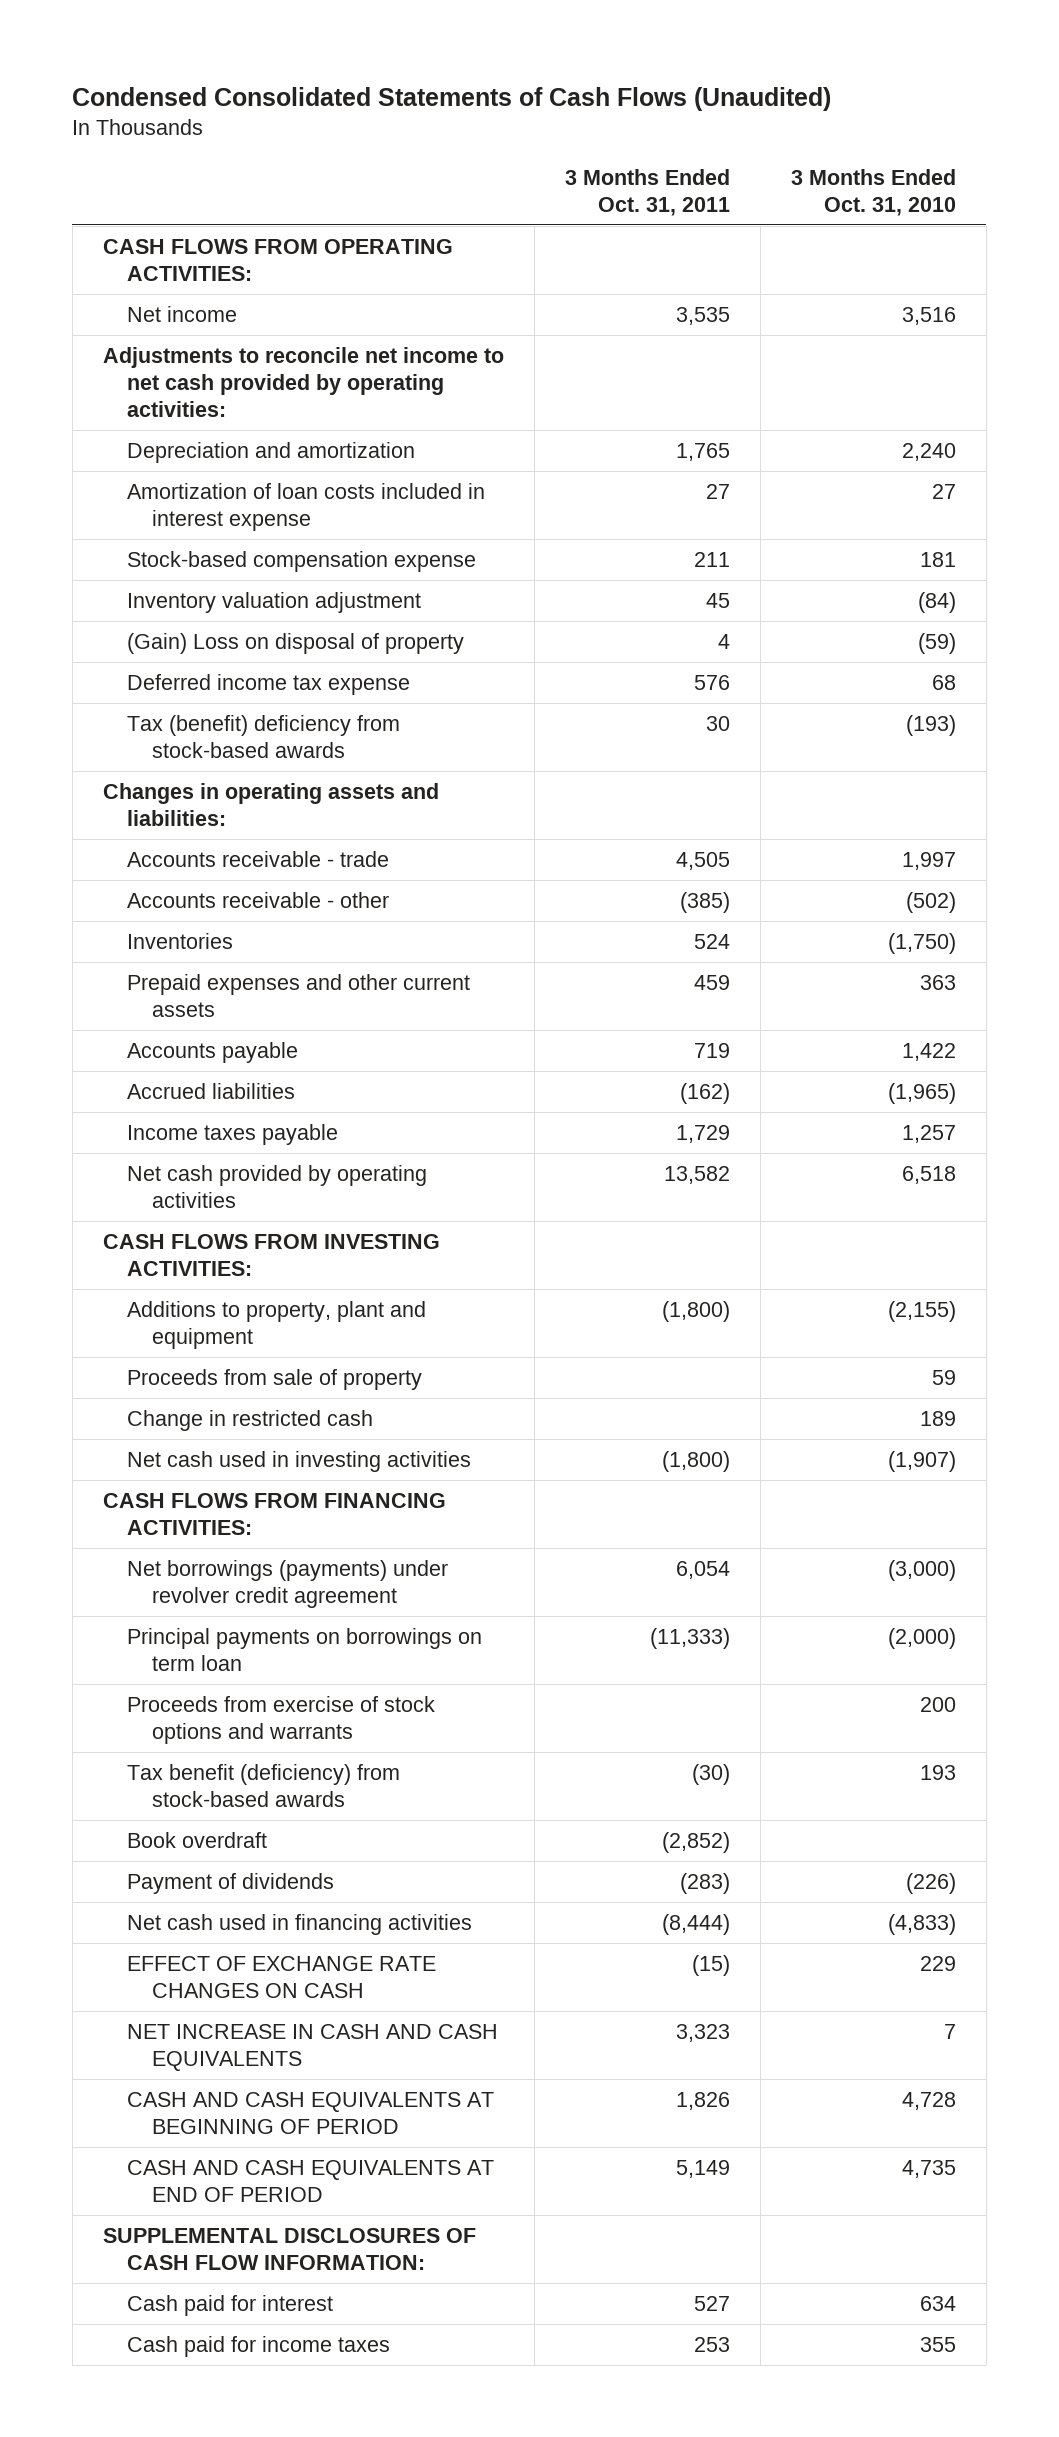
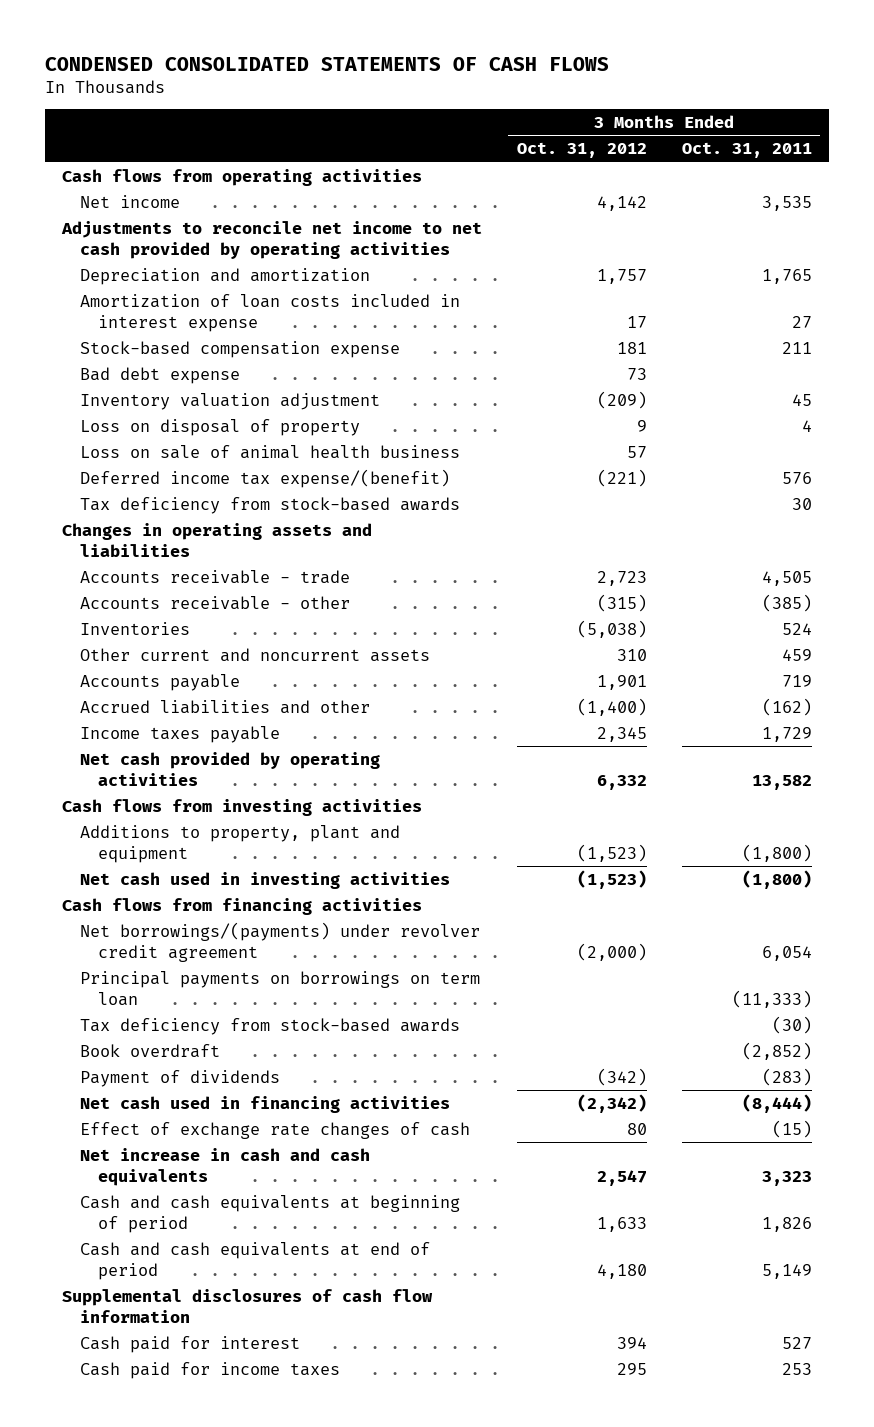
[72,86,832,111] Condensed Consolidated Statements of Cash Flows (Unaudited) -> [45,56,610,71] CONDENSED CONSOLIDATED STATEMENTS OF CASH FLOWS
[790,168,956,216] 3 Months Ended Oct. 31, 2010 -> none
none -> [517,142,648,159] Oct. 31, 2012
[102,238,453,281] CASH FLOWS FROM OPERATING ACTIVITIES: -> [62,168,423,186] Cash flows from operating activities
[102,346,504,417] Adjustments to reconcile net income to net cash provided by operating activities: -> [61,220,483,259] Adjustments to reconcile net income to net cash provided by operating activities
none -> [80,366,241,384] Bad debt expense
[127,632,465,654] (Gain) Loss on disposal of property -> [80,418,361,436] Loss on disposal of property
none -> [80,444,461,459] Loss on sale of animal health business
[127,673,411,695] Deferred income tax expense -> [80,468,451,488] Deferred income tax expense/(benefit)
[127,714,401,758] Tax (benefit) deficiency from stock-based awards -> [80,496,461,514] Tax deficiency from stock-based awards
[102,782,439,826] Changes in operating assets and liabilities: -> [62,522,373,557] Changes in operating assets and liabilities
[127,973,471,1017] Prepaid expenses and other current assets -> [80,647,431,662] Other current and noncurrent assets
[127,1082,296,1099] Accrued liabilities -> [80,699,371,714] Accrued liabilities and other
[102,1233,440,1276] CASH FLOWS FROM INVESTING ACTIVITIES: -> [62,798,423,816] Cash flows from investing activities
[127,1368,423,1390] Proceeds from sale of property -> none
[127,1409,374,1431] Change in restricted cash -> none
[102,1492,446,1535] CASH FLOWS FROM FINANCING ACTIVITIES: -> [62,897,423,915] Cash flows from financing activities
[127,1559,449,1608] Net borrowings (payments) under revolver credit agreement -> [80,921,481,962] Net borrowings/(payments) under revolver credit agreement
[127,1695,436,1744] Proceeds from exercise of stock options and warrants -> none
[127,1763,401,1807] Tax benefit (deficiency) from stock-based awards -> [80,1017,461,1035] Tax deficiency from stock-based awards
[127,1955,437,1998] EFFECT OF EXCHANGE RATE CHANGES ON CASH -> [80,1121,471,1139] Effect of exchange rate changes of cash
[127,2023,499,2071] NET INCREASE IN CASH AND CASH EQUIVALENTS -> [80,1147,371,1186] Net increase in cash and cash equivalents
[127,2091,495,2134] CASH AND CASH EQUIVALENTS AT BEGINNING OF PERIOD -> [80,1194,461,1233] Cash and cash equivalents at beginning of period
[127,2159,495,2202] CASH AND CASH EQUIVALENTS AT END OF PERIOD -> [80,1241,431,1280] Cash and cash equivalents at end of period
[102,2227,476,2270] SUPPLEMENTAL DISCLOSURES OF CASH FLOW INFORMATION: -> [62,1288,434,1323] Supplemental disclosures of cash flow information

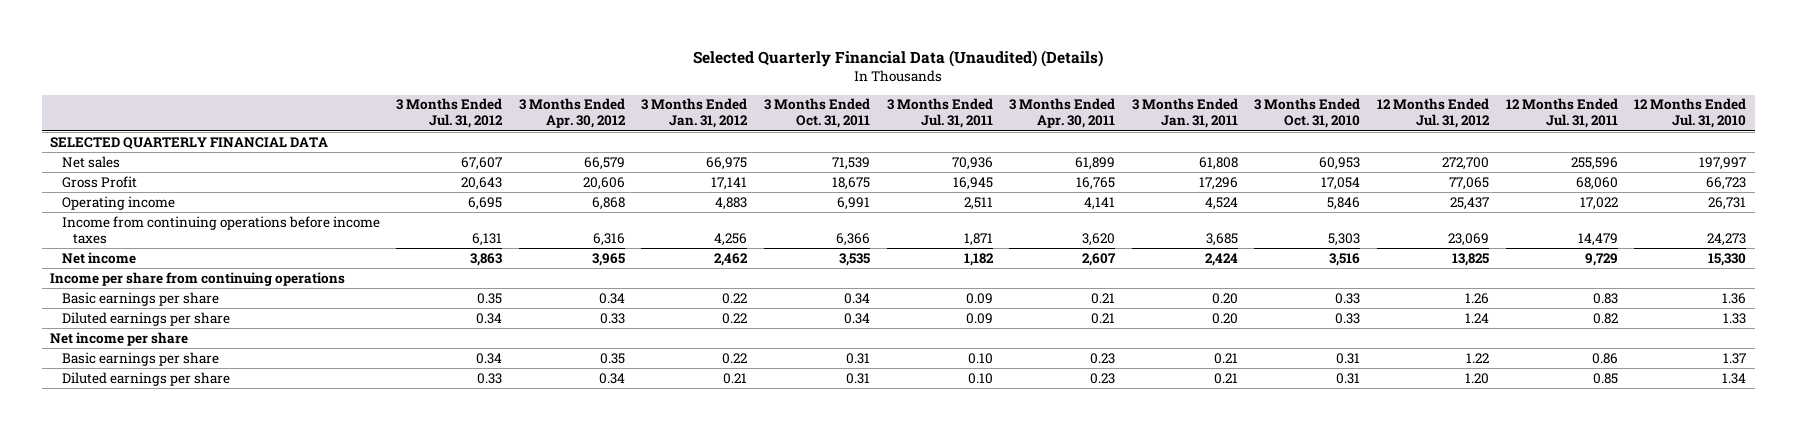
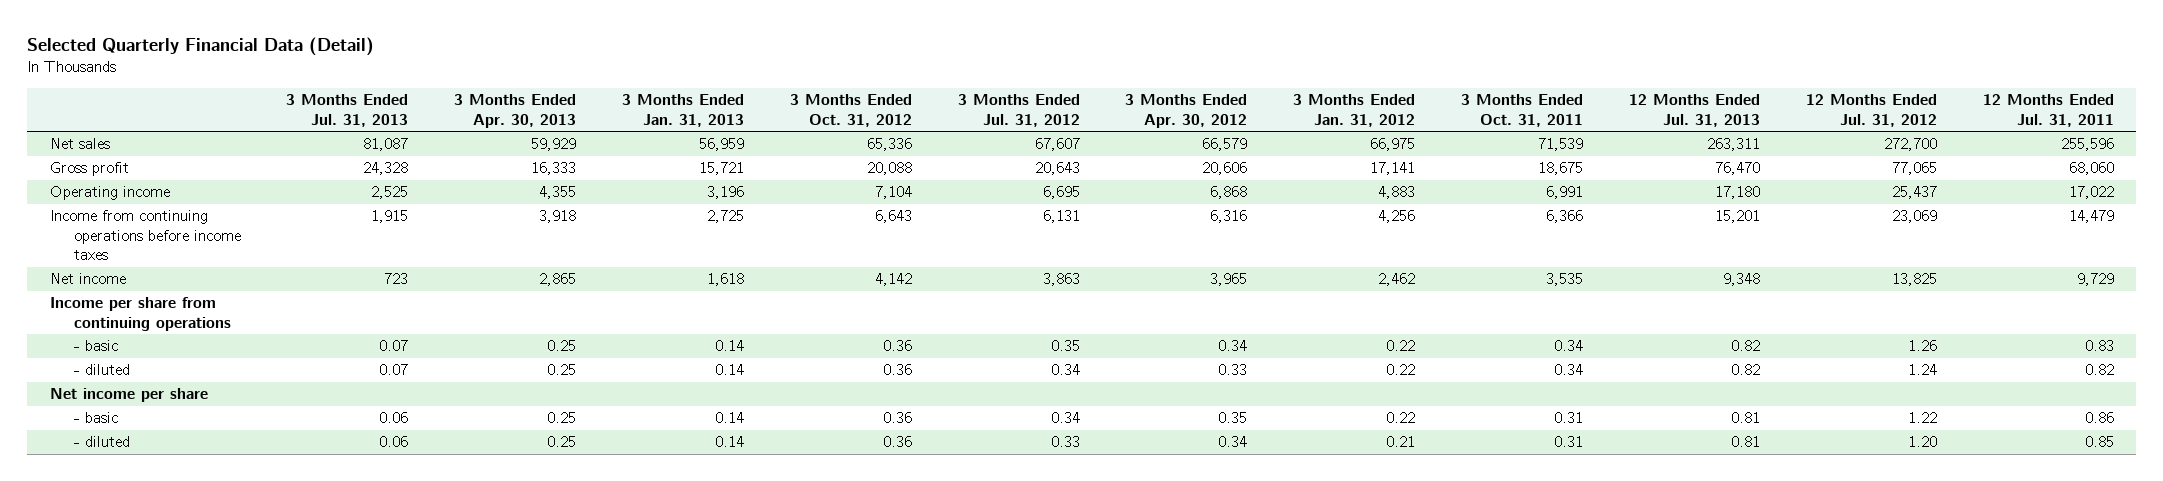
[693,50,1104,68] Selected Quarterly Financial Data (Unaudited) (Details) -> [26,37,374,57] Selected Quarterly Financial Data (Detail)
[886,98,993,129] 3 Months Ended Jul. 31, 2011 -> none
[1009,98,1116,129] 3 Months Ended Apr. 30, 2011 -> none
[1131,98,1238,129] 3 Months Ended Jan. 31, 2011 -> none
[1254,98,1361,129] 3 Months Ended Oct. 31, 2010 -> none
[1634,98,1747,129] 12 Months Ended Jul. 31, 2010 -> none
none -> [286,94,409,127] 3 Months Ended Jul. 31, 2013
none -> [454,94,577,128] 3 Months Ended Apr. 30, 2013
none -> [622,94,745,127] 3 Months Ended Jan. 31, 2013
none -> [789,94,912,127] 3 Months Ended Oct. 31, 2012
none -> [1628,94,1760,127] 12 Months Ended Jul. 31, 2013
[50,136,329,149] SELECTED QUARTERLY FINANCIAL DATA -> none
[61,175,137,188] Gross Profit -> [49,162,129,177] Gross profit
[61,291,219,306] Basic earnings per share -> [73,340,118,352] - basic
[61,311,230,326] Diluted earnings per share -> [73,364,130,376] - diluted
[61,351,219,366] Basic earnings per share -> [73,412,118,424] - basic
[61,371,230,386] Diluted earnings per share -> [73,436,130,448] - diluted

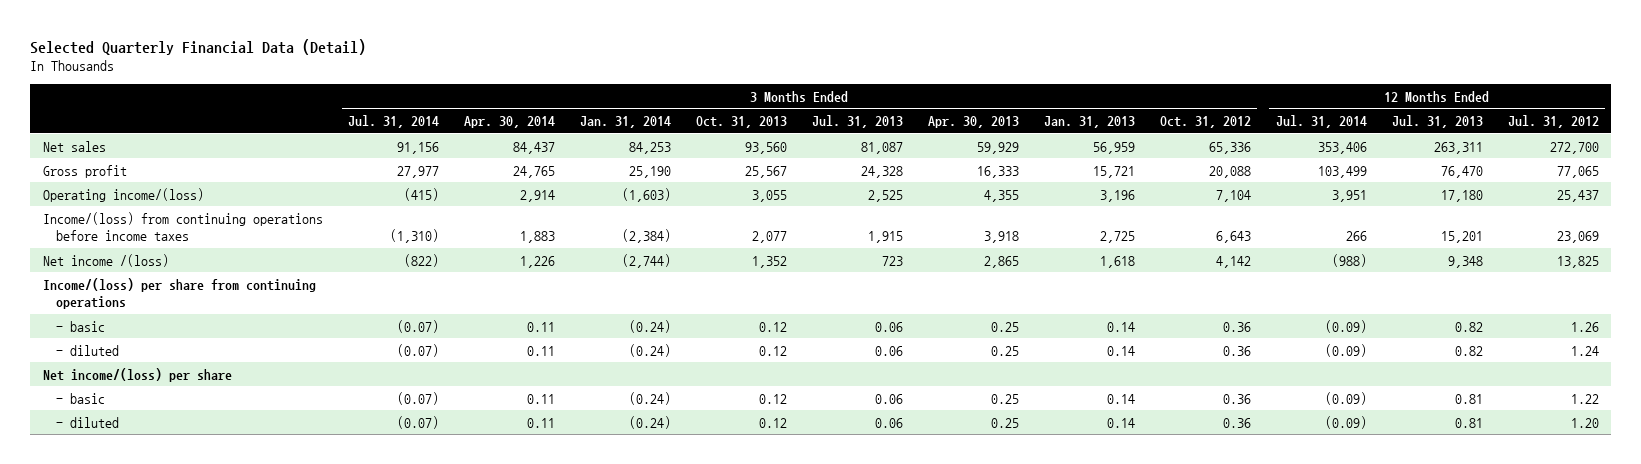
[957,94,1080,127] 3 Months Ended Jul. 31, 2012 -> none
[1125,94,1248,128] 3 Months Ended Apr. 30, 2012 -> none
[1293,94,1416,127] 3 Months Ended Jan. 31, 2012 -> none
[1461,94,1584,127] 3 Months Ended Oct. 31, 2011 -> none
[1982,94,2114,127] 12 Months Ended Jul. 31, 2011 -> none
none -> [347,114,439,128] Jul. 31, 2014
none -> [463,115,555,128] Apr. 30, 2014
none -> [579,115,671,128] Jan. 31, 2014
none -> [695,115,787,128] Oct. 31, 2013
none -> [1275,114,1367,128] Jul. 31, 2014
[49,186,170,201] Operating income -> [42,187,204,202] Operating income/(loss)
[49,210,241,261] Income from continuing operations before income taxes -> [42,211,323,242] Income/(loss) from continuing operations before income taxes
[49,273,126,285] Net income -> [42,253,169,267] Net income /(loss)
[49,297,231,331] Income per share from continuing operations -> [42,277,316,310] Income/(loss) per share from continuing operations
[379,340,409,352] 0.07 -> [874,321,903,332] 0.06
[379,364,409,376] 0.07 -> [874,345,903,356] 0.06
[49,388,208,403] Net income per share -> [42,367,232,382] Net income/(loss) per share

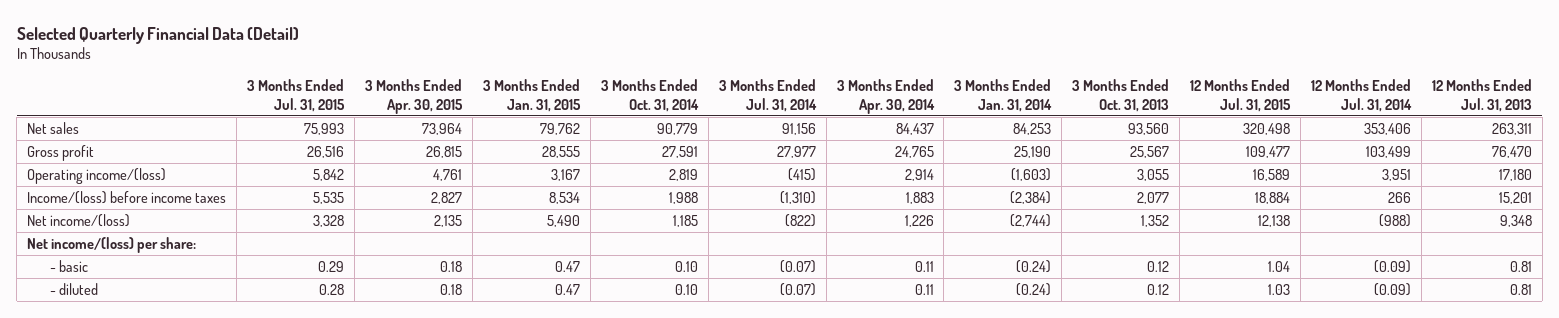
[811,114,903,128] Jul. 31, 2013 -> none
[927,115,1019,128] Apr. 30, 2013 -> none
[1043,115,1135,128] Jan. 31, 2013 -> none
[1159,115,1251,128] Oct. 31, 2012 -> none
[1507,114,1599,128] Jul. 31, 2012 -> none
none -> [247,78,346,112] 3 Months Ended Jul. 31, 2015
none -> [365,78,464,114] 3 Months Ended Apr. 30, 2015
none -> [482,78,581,112] 3 Months Ended Jan. 31, 2015
none -> [600,78,699,112] 3 Months Ended Oct. 31, 2014
none -> [1190,78,1292,112] 12 Months Ended Jul. 31, 2015
[42,277,316,310] Income/(loss) per share from continuing operations -> none
[55,320,105,332] - basic -> none
[55,344,119,356] - diluted -> none
[42,211,323,242] Income/(loss) from continuing operations before income taxes -> [27,190,227,204] Income/(loss) before income taxes
[42,253,169,267] Net income /(loss) -> [27,213,131,227] Net income/(loss)
[42,367,232,382] Net income/(loss) per share -> [27,236,197,253] Net income/(loss) per share:

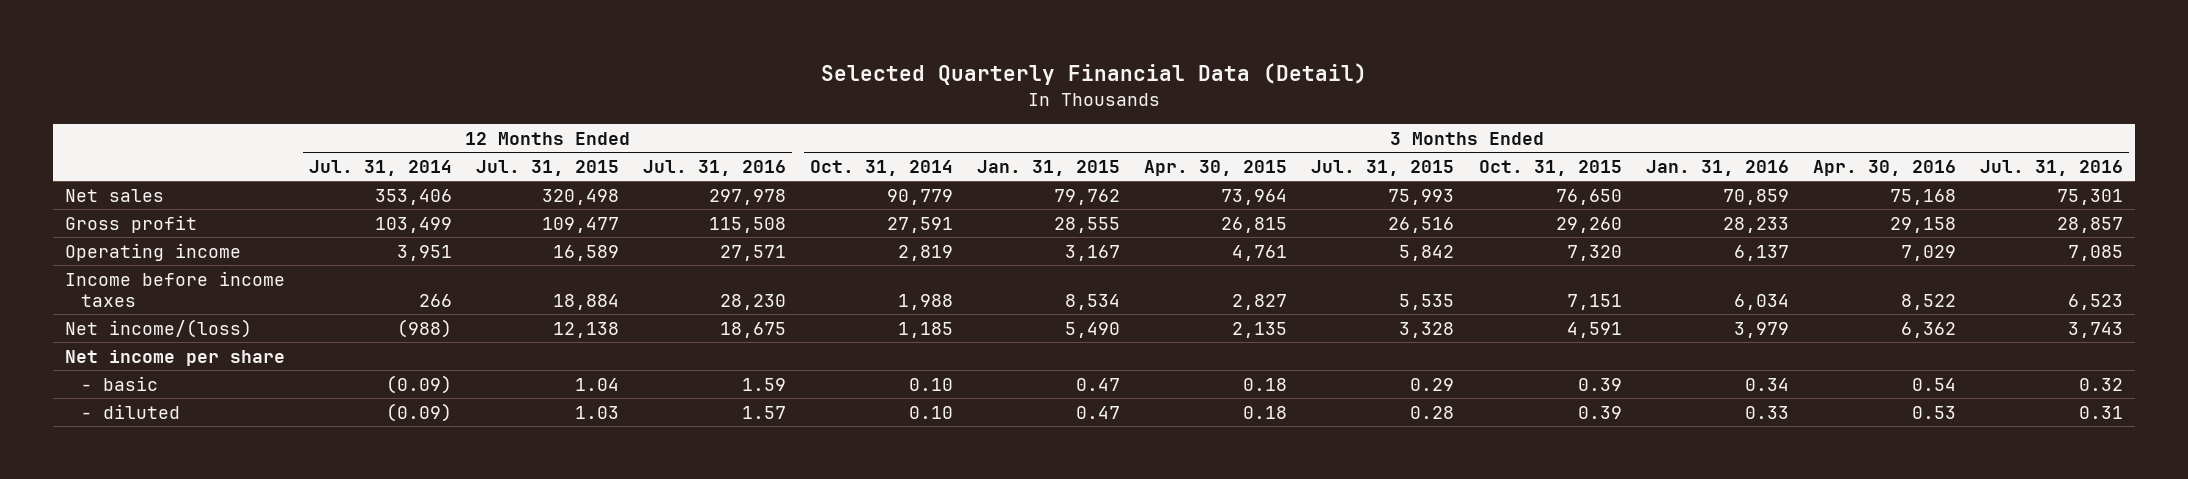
[718,78,817,112] 3 Months Ended Jul. 31, 2014 -> none
[836,78,935,114] 3 Months Ended Apr. 30, 2014 -> none
[954,78,1053,112] 3 Months Ended Jan. 31, 2014 -> none
[1072,78,1170,112] 3 Months Ended Oct. 31, 2013 -> none
[1431,78,1532,112] 12 Months Ended Jul. 31, 2013 -> none
none -> [643,159,787,176] Jul. 31, 2016
none -> [1478,159,1622,176] Oct. 31, 2015
none -> [1645,159,1789,176] Jan. 31, 2016
none -> [1812,159,1956,176] Apr. 30, 2016
none -> [1979,159,2123,176] Jul. 31, 2016
[27,167,167,184] Operating income/(loss) -> [64,242,241,261] Operating income
[27,190,227,204] Income/(loss) before income taxes -> [64,270,285,307] Income before income taxes
[27,236,197,253] Net income/(loss) per share: -> [64,349,285,366] Net income per share

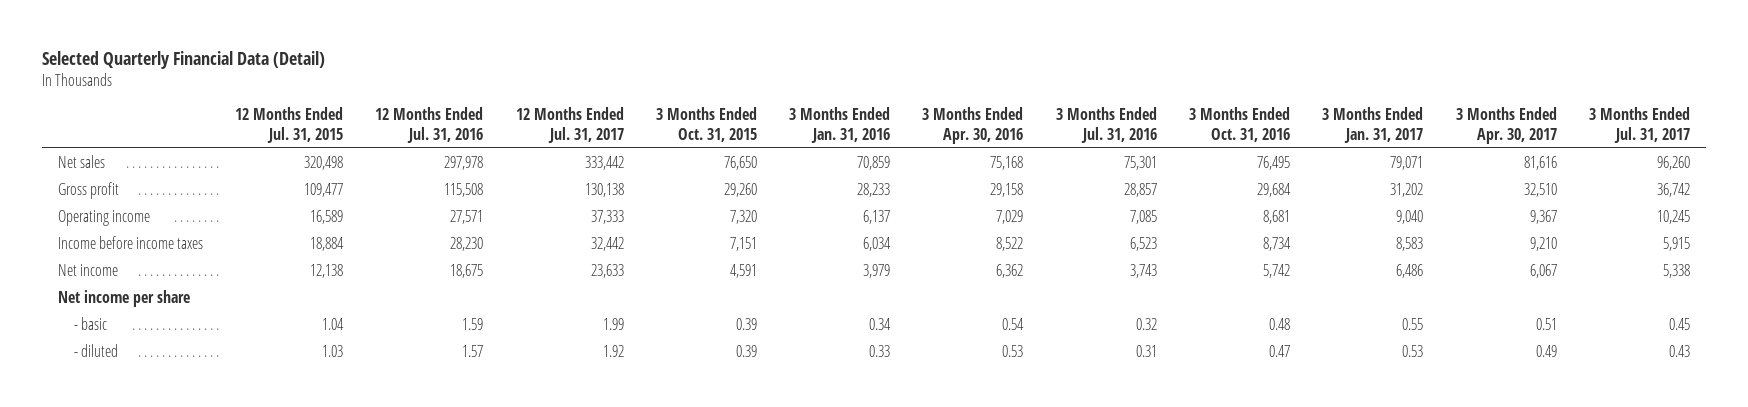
[309,159,453,176] Jul. 31, 2014 -> none
[810,159,954,176] Oct. 31, 2014 -> none
[977,159,1121,176] Jan. 31, 2015 -> none
[1144,159,1288,176] Apr. 30, 2015 -> none
[1311,159,1455,176] Jul. 31, 2015 -> none
none -> [515,107,624,143] 12 Months Ended Jul. 31, 2017
none -> [1188,107,1290,142] 3 Months Ended Oct. 31, 2016
none -> [1322,107,1424,143] 3 Months Ended Jan. 31, 2017
none -> [1455,107,1557,144] 3 Months Ended Apr. 30, 2017
none -> [1588,107,1690,143] 3 Months Ended Jul. 31, 2017
[64,318,252,338] Net income/(loss) -> [57,264,118,277] Net income

